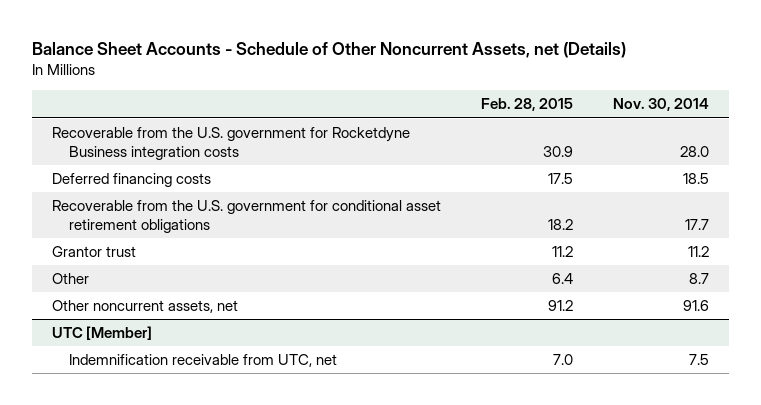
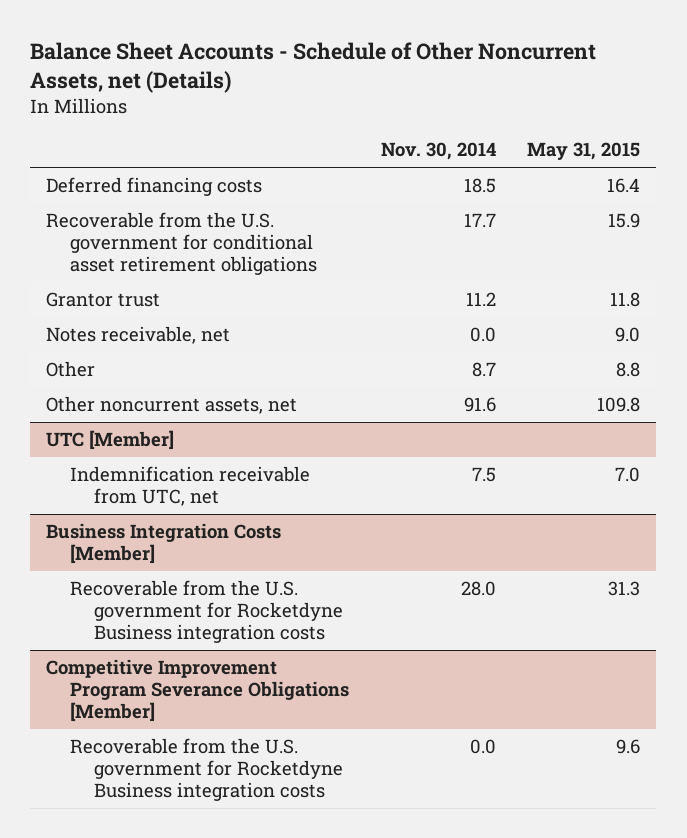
[481,98,574,112] Feb. 28, 2015 -> none
none -> [527,142,641,161] May 31, 2015
[52,127,411,160] Recoverable from the U.S. government for Rocketdyne Business integration costs -> none
none -> [46,326,231,345] Notes receivable, net
none -> [46,523,282,565] Business Integration Costs [Member]
none -> [69,580,343,644] Recoverable from the U.S. government for Rocketdyne Business integration costs
none -> [46,659,349,723] Competitive Improvement Program Severance Obligations [Member]
none -> [69,738,343,802] Recoverable from the U.S. government for Rocketdyne Business integration costs

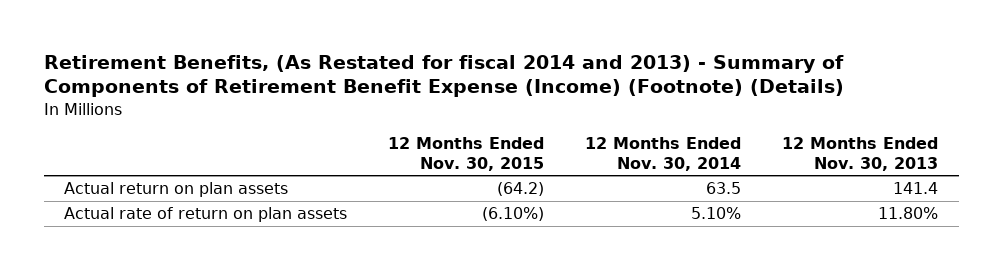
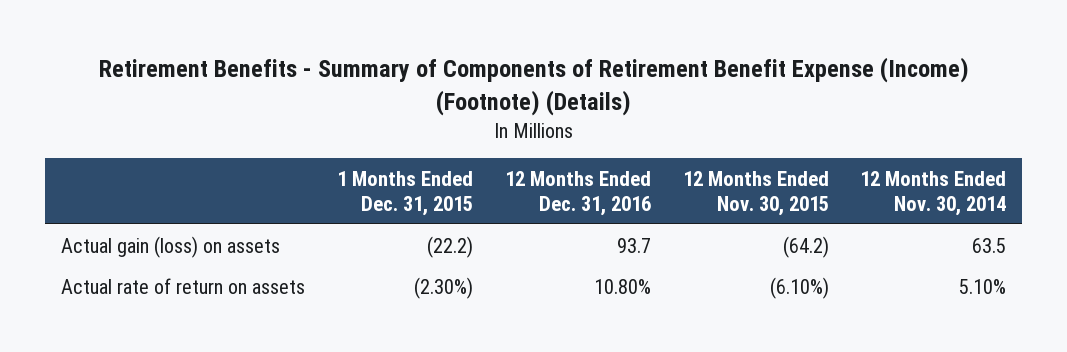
[43,54,844,98] Retirement Benefits, (As Restated for fiscal 2014 and 2013) - Summary of Components of Retirement Benefit Expense (Income) (Footnote) (Details) -> [98,57,969,116] Retirement Benefits - Summary of Components of Retirement Benefit Expense (Income) (Footnote) (Details)
[782,137,939,171] 12 Months Ended Nov. 30, 2013 -> none
none -> [336,171,473,216] 1 Months Ended Dec. 31, 2015
none -> [504,171,651,216] 12 Months Ended Dec. 31, 2016
[64,182,289,198] Actual return on plan assets -> [61,235,281,258] Actual gain (loss) on assets
[64,207,348,223] Actual rate of return on plan assets -> [61,277,306,294] Actual rate of return on assets

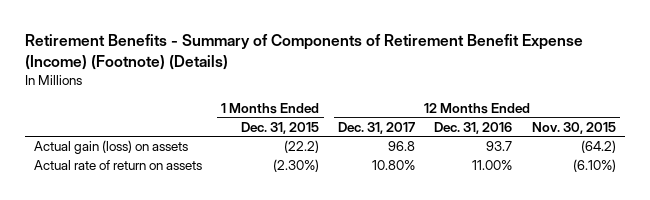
[860,171,1007,216] 12 Months Ended Nov. 30, 2014 -> none
none -> [338,121,416,134] Dec. 31, 2017
[593,278,651,294] 10.80% -> [472,160,513,171] 11.00%

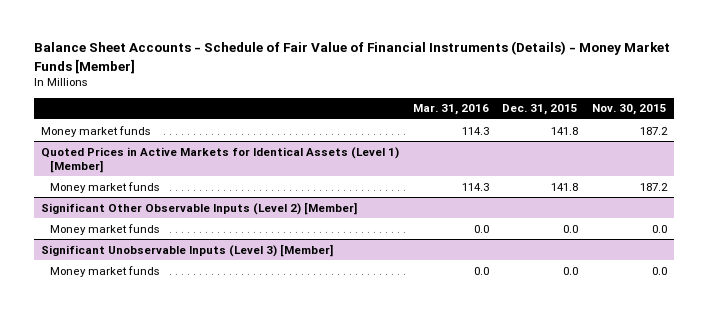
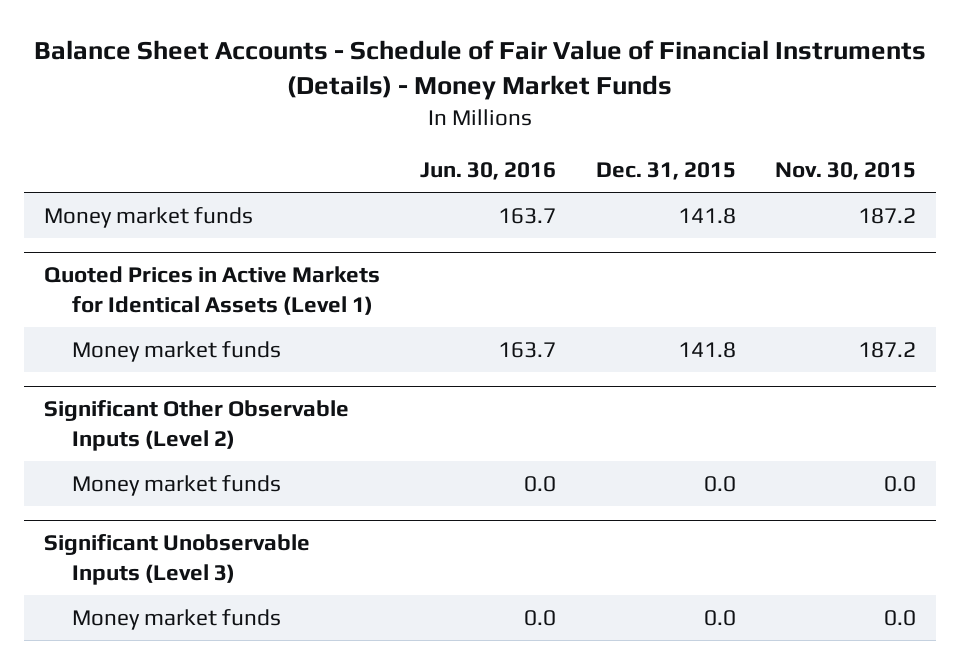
[34,41,671,74] Balance Sheet Accounts - Schedule of Fair Value of Financial Instruments (Details) - Money Market Funds [Member] -> [34,40,927,101] Balance Sheet Accounts - Schedule of Fair Value of Financial Instruments (Details) - Money Market Funds
[412,104,489,116] Mar. 31, 2016 -> none
none -> [419,162,556,181] Jun. 30, 2016
[41,146,400,173] Quoted Prices in Active Markets for Identical Assets (Level 1) [Member] -> [44,266,381,315] Quoted Prices in Active Markets for Identical Assets (Level 1)
[41,201,358,215] Significant Other Observable Inputs (Level 2) [Member] -> [44,400,350,451] Significant Other Observable Inputs (Level 2)
[41,243,334,257] Significant Unobservable Inputs (Level 3) [Member] -> [44,534,311,585] Significant Unobservable Inputs (Level 3)

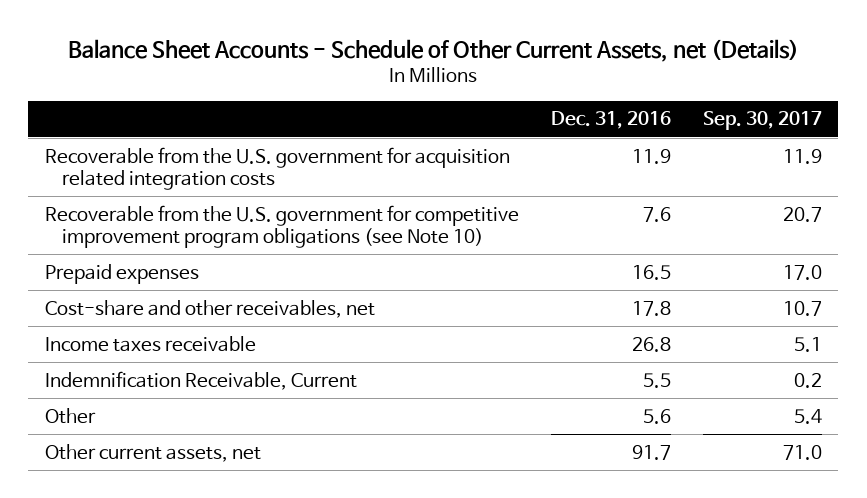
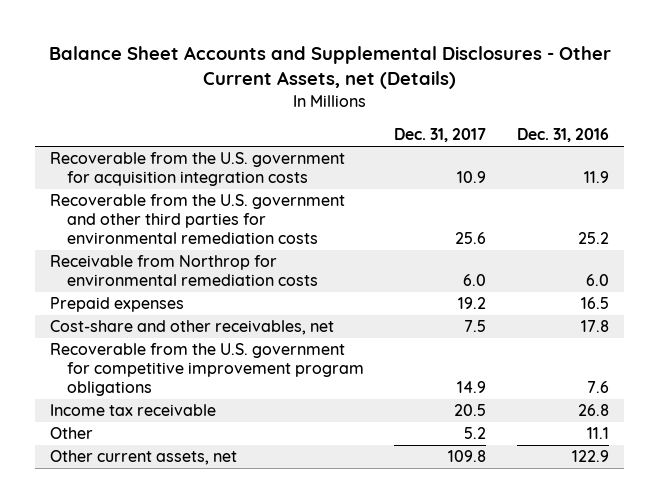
[68,39,800,63] Balance Sheet Accounts - Schedule of Other Current Assets, net (Details) -> [48,46,611,90] Balance Sheet Accounts and Supplemental Disclosures - Other Current Assets, net (Details)
[703,111,823,131] Sep. 30, 2017 -> none
none -> [394,128,487,143] Dec. 31, 2017
[44,204,519,248] Recoverable from the U.S. government for competitive improvement program obligations (see Note 10) -> none
[44,146,510,190] Recoverable from the U.S. government for acquisition related integration costs -> [50,152,346,187] Recoverable from the U.S. government for acquisition integration costs
none -> [50,194,346,245] Recoverable from the U.S. government and other third parties for environmental remediation costs
none -> [50,255,318,287] Receivable from Northrop for environmental remediation costs
[44,370,357,390] Indemnification Receivable, Current -> none
none -> [50,343,364,397] Recoverable from the U.S. government for competitive improvement program obligations
[44,335,256,352] Income taxes receivable -> [50,404,217,417] Income tax receivable
[642,408,671,424] 5.6 -> [586,427,609,440] 11.1
[631,444,671,460] 91.7 -> [571,450,609,463] 122.9

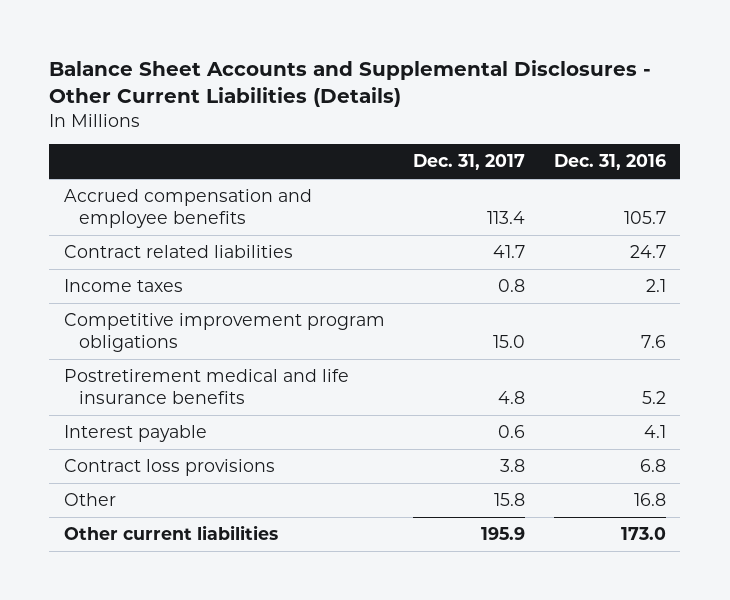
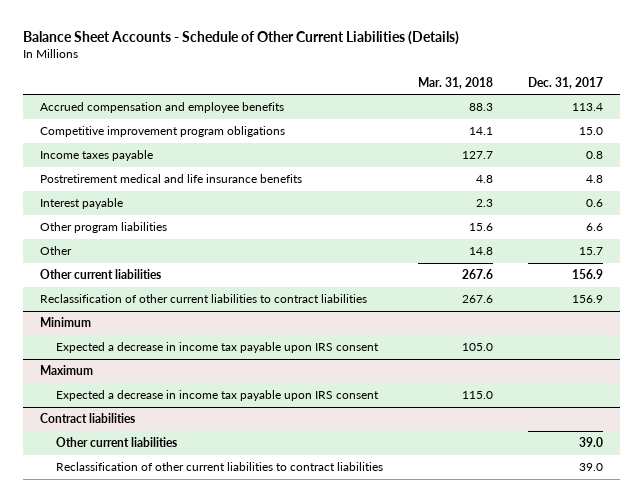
[49,60,652,108] Balance Sheet Accounts and Supplemental Disclosures - Other Current Liabilities (Details) -> [22,30,459,45] Balance Sheet Accounts - Schedule of Other Current Liabilities (Details)
[553,154,666,171] Dec. 31, 2016 -> none
none -> [417,76,493,89] Mar. 31, 2018
[63,245,293,259] Contract related liabilities -> none
[63,279,183,293] Income taxes -> none
none -> [40,150,154,162] Income taxes payable
[63,459,275,477] Contract loss provisions -> none
none -> [40,222,168,234] Other program liabilities
[494,493,526,507] 15.8 -> [578,247,603,256] 15.7
[481,527,526,541] 195.9 -> [571,269,603,280] 156.9
none -> [40,294,368,304] Reclassification of other current liabilities to contract liabilities
none -> [40,317,92,328] Minimum
none -> [55,342,379,354] Expected a decrease in income tax payable upon IRS consent
none -> [40,365,94,376] Maximum
none -> [55,390,379,402] Expected a decrease in income tax payable upon IRS consent
none -> [40,413,136,424] Contract liabilities
none -> [55,437,177,448] Other current liabilities
none -> [55,462,383,472] Reclassification of other current liabilities to contract liabilities

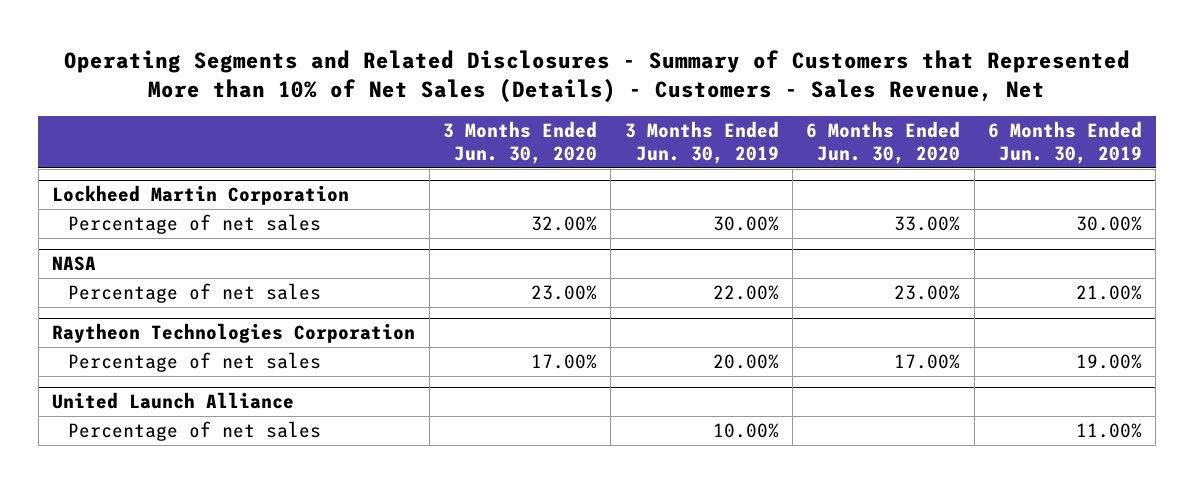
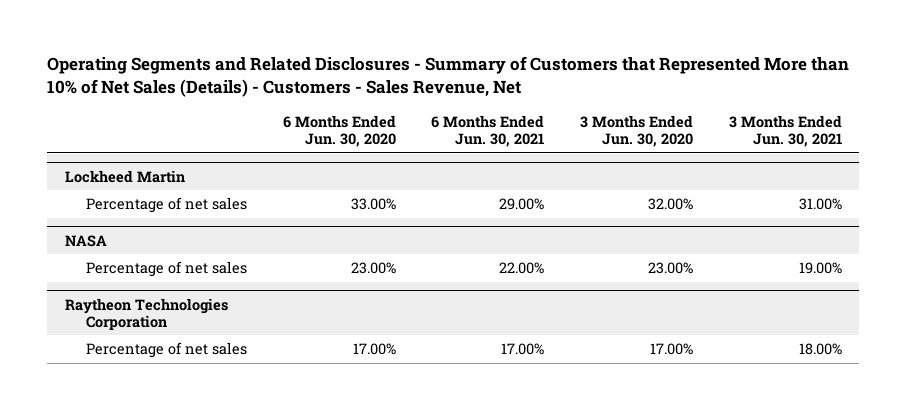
[624,121,779,164] 3 Months Ended Jun. 30, 2019 -> none
[987,121,1142,164] 6 Months Ended Jun. 30, 2019 -> none
none -> [431,115,545,148] 6 Months Ended Jun. 30, 2021
none -> [728,115,842,148] 3 Months Ended Jun. 30, 2021
[52,185,350,206] Lockheed Martin Corporation -> [65,169,186,183] Lockheed Martin
[52,392,295,410] United Launch Alliance -> none
[68,421,322,442] Percentage of net sales -> none

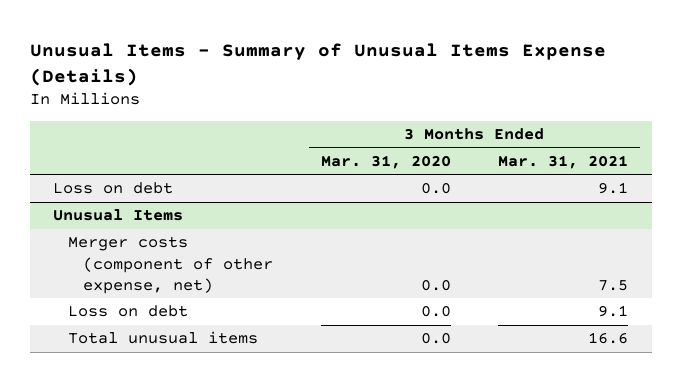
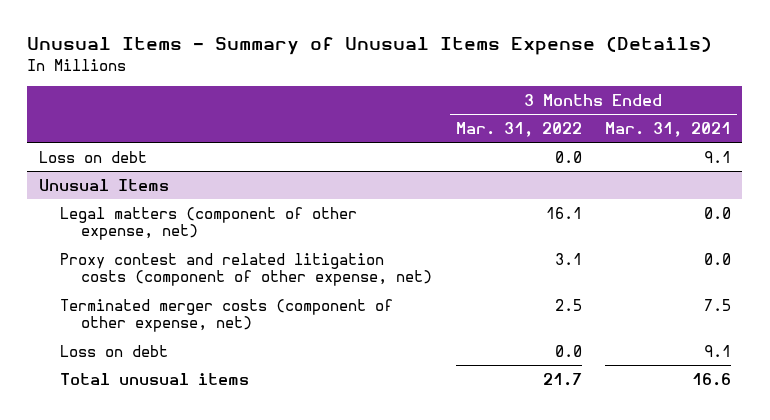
[320,154,451,169] Mar. 31, 2020 -> none
none -> [455,121,582,137] Mar. 31, 2022
none -> [60,206,358,241] Legal matters (component of other expense, net)
none -> [60,252,433,287] Proxy contest and related litigation costs (component of other expense, net)
[68,236,274,294] Merger costs (component of other expense, net) -> [60,298,394,333] Terminated merger costs (component of other expense, net)

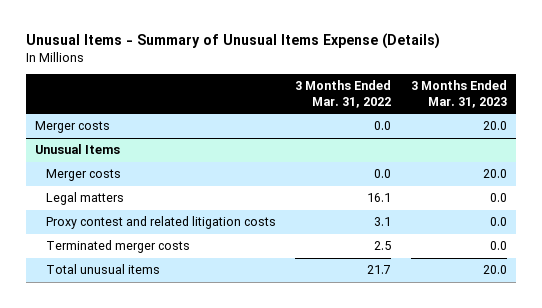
[604,121,731,137] Mar. 31, 2021 -> none
none -> [410,80,507,108] 3 Months Ended Mar. 31, 2023
[38,150,147,163] Loss on debt -> none
none -> [35,121,111,134] Merger costs
[60,344,169,357] Loss on debt -> none
none -> [46,169,122,182] Merger costs
[60,206,358,241] Legal matters (component of other expense, net) -> [46,192,125,206] Legal matters
[60,252,433,287] Proxy contest and related litigation costs (component of other expense, net) -> [46,216,277,230] Proxy contest and related litigation costs
[60,298,394,333] Terminated merger costs (component of other expense, net) -> [46,240,191,254] Terminated merger costs

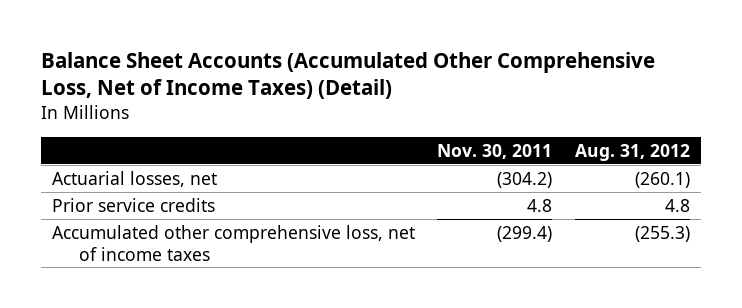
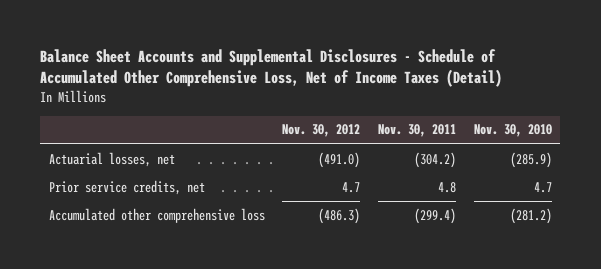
[40,52,655,100] Balance Sheet Accounts (Accumulated Other Comprehensive Loss, Net of Income Taxes) (Detail) -> [40,48,503,88] Balance Sheet Accounts and Supplemental Disclosures - Schedule of Accumulated Other Comprehensive Loss, Net of Income Taxes (Detail)
[575,143,691,161] Aug. 31, 2012 -> none
none -> [282,124,361,138] Nov. 30, 2012
none -> [473,124,552,138] Nov. 30, 2010
[51,197,215,212] Prior service credits -> [48,179,205,195] Prior service credits, net
[51,224,415,261] Accumulated other comprehensive loss, net of income taxes -> [48,207,265,223] Accumulated other comprehensive loss

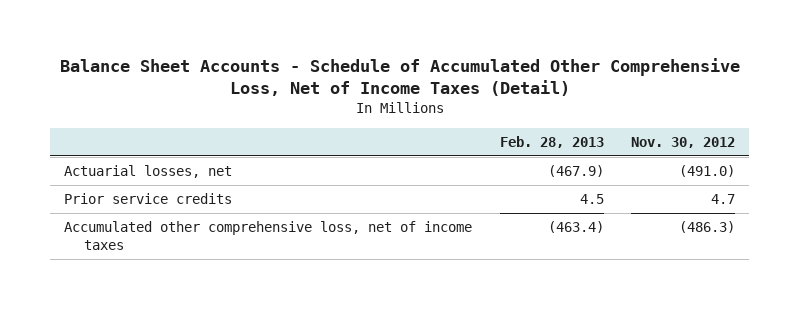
[40,48,503,88] Balance Sheet Accounts and Supplemental Disclosures - Schedule of Accumulated Other Comprehensive Loss, Net of Income Taxes (Detail) -> [59,57,740,97] Balance Sheet Accounts - Schedule of Accumulated Other Comprehensive Loss, Net of Income Taxes (Detail)
[378,124,457,138] Nov. 30, 2011 -> none
[473,124,552,138] Nov. 30, 2010 -> none
none -> [499,135,604,148] Feb. 28, 2013
[48,179,205,195] Prior service credits, net -> [63,193,232,205] Prior service credits
[48,207,265,223] Accumulated other comprehensive loss -> [63,221,472,251] Accumulated other comprehensive loss, net of income taxes

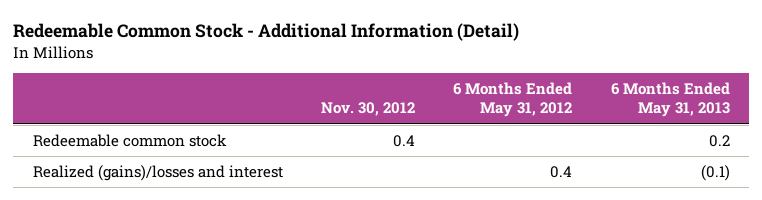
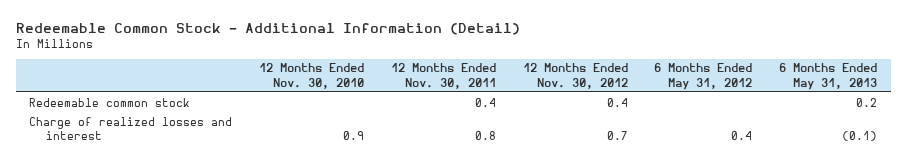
[320,102,415,117] Nov. 30, 2012 -> none
none -> [258,63,364,89] 12 Months Ended Nov. 30, 2010
none -> [390,63,496,89] 12 Months Ended Nov. 30, 2011
none -> [522,63,628,89] 12 Months Ended Nov. 30, 2012
[32,165,283,182] Realized (gains)/losses and interest -> [29,116,233,140] Charge of realized losses and interest

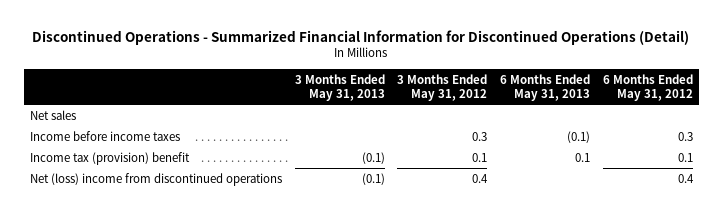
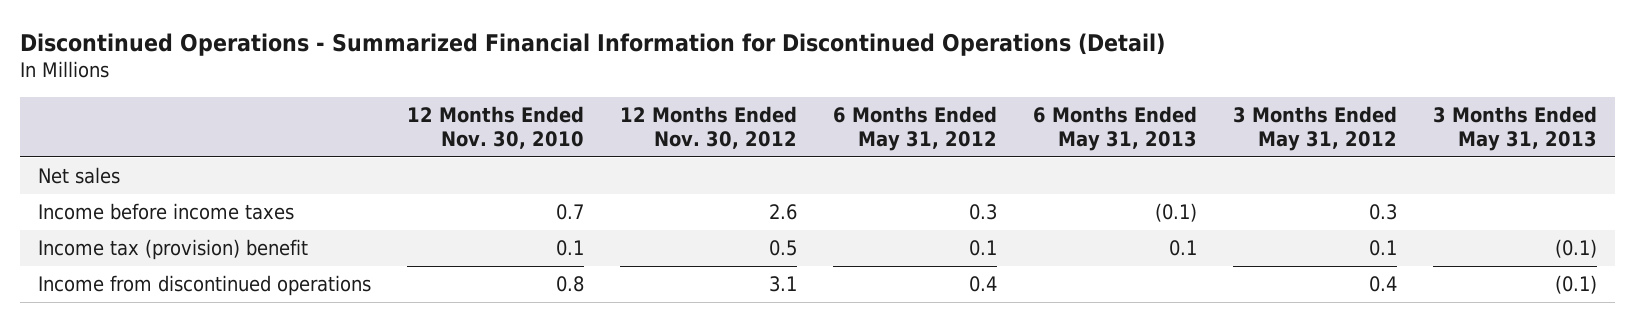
none -> [407,105,585,150] 12 Months Ended Nov. 30, 2010
none -> [620,105,798,150] 12 Months Ended Nov. 30, 2012
[29,172,282,186] Net (loss) income from discontinued operations -> [38,275,372,297] Income from discontinued operations

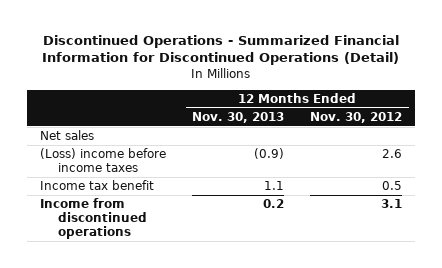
[407,105,585,150] 12 Months Ended Nov. 30, 2010 -> none
[833,105,998,152] 6 Months Ended May 31, 2012 -> none
[1032,105,1197,152] 6 Months Ended May 31, 2013 -> none
[1232,105,1397,152] 3 Months Ended May 31, 2012 -> none
[1432,105,1597,152] 3 Months Ended May 31, 2013 -> none
none -> [192,112,285,124] Nov. 30, 2013
[38,203,295,221] Income before income taxes -> [39,148,166,173] (Loss) income before income taxes
[38,239,309,261] Income tax (provision) benefit -> [39,180,154,191] Income tax benefit

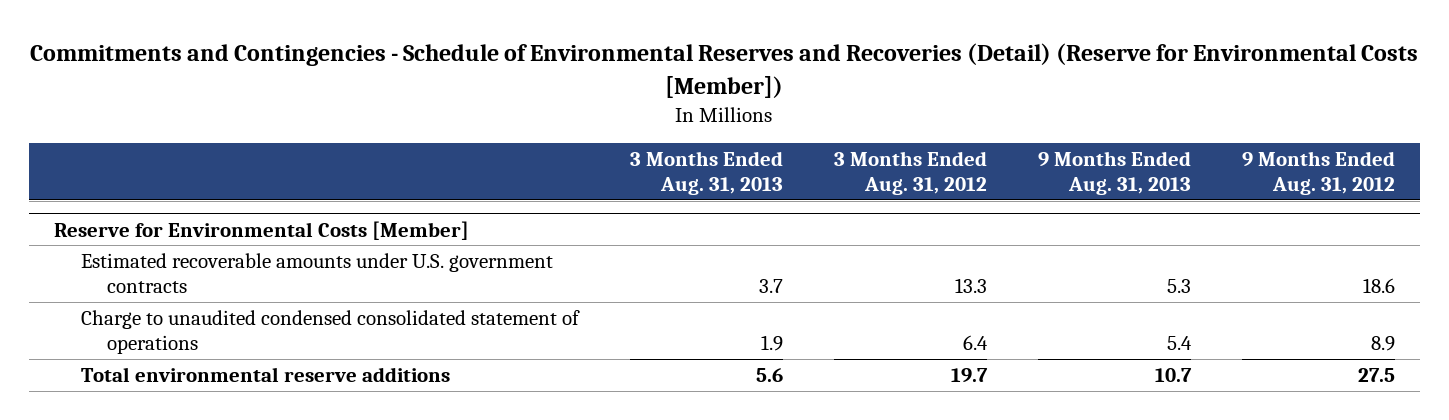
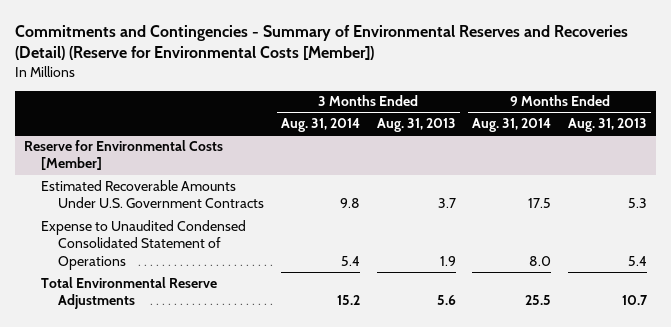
[30,43,1419,98] Commitments and Contingencies - Schedule of Environmental Reserves and Recoveries (Detail) (Reserve for Environmental Costs [Member]) -> [15,24,629,61] Commitments and Contingencies - Summary of Environmental Reserves and Recoveries (Detail) (Reserve for Environmental Costs [Member])
[833,151,987,196] 3 Months Ended Aug. 31, 2012 -> none
[1241,151,1395,196] 9 Months Ended Aug. 31, 2012 -> none
none -> [281,118,361,133] Aug. 31, 2014
none -> [472,118,552,133] Aug. 31, 2014
[80,253,553,294] Estimated recoverable amounts under U.S. government contracts -> [40,179,265,209] Estimated Recoverable Amounts Under U.S. Government Contracts
[80,310,580,355] Charge to unaudited condensed consolidated statement of operations -> [40,219,246,271] Expense to Unaudited Condensed Consolidated Statement of Operations
[80,367,450,383] Total environmental reserve additions -> [40,276,217,310] Total Environmental Reserve Adjustments

